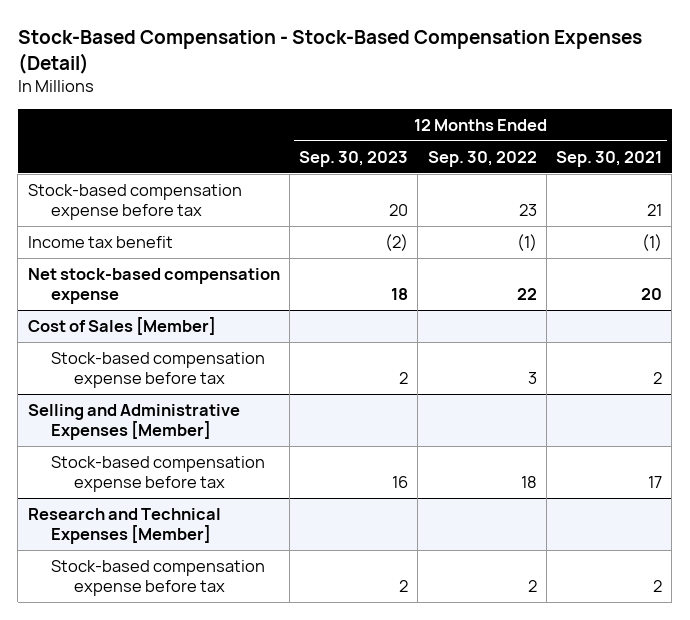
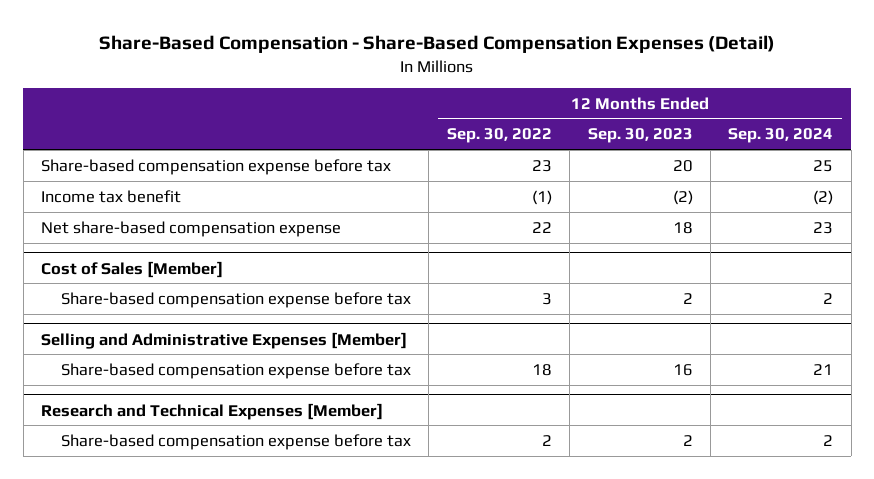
[17,29,642,74] Stock-Based Compensation - Stock-Based Compensation Expenses (Detail) -> [99,35,776,54] Share-Based Compensation - Share-Based Compensation Expenses (Detail)
[555,150,662,167] Sep. 30, 2021 -> none
none -> [728,128,834,144] Sep. 30, 2024
[27,184,242,221] Stock-based compensation expense before tax -> [41,158,392,175] Share-based compensation expense before tax
[27,268,280,305] Net stock-based compensation expense -> [41,220,342,237] Net share-based compensation expense
[50,352,265,389] Stock-based compensation expense before tax -> [61,291,412,308] Share-based compensation expense before tax
[50,456,265,493] Stock-based compensation expense before tax -> [61,362,412,379] Share-based compensation expense before tax
[50,560,265,597] Stock-based compensation expense before tax -> [61,433,412,450] Share-based compensation expense before tax

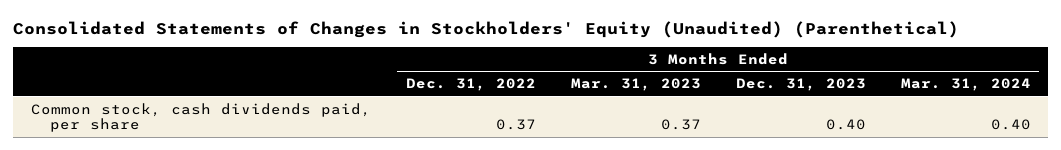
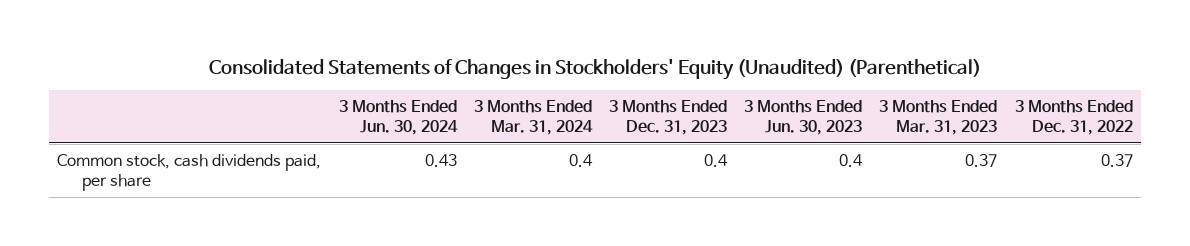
none -> [338,100,458,136] 3 Months Ended Jun. 30, 2024
none -> [744,100,863,136] 3 Months Ended Jun. 30, 2023
[825,119,866,131] 0.40 -> [704,154,729,168] 0.4
[990,119,1031,131] 0.40 -> [568,154,593,168] 0.4

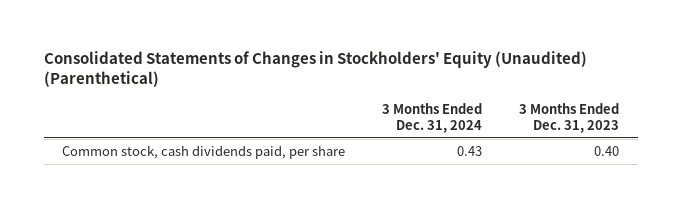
[338,100,458,136] 3 Months Ended Jun. 30, 2024 -> none
[473,100,593,136] 3 Months Ended Mar. 31, 2024 -> none
[744,100,863,136] 3 Months Ended Jun. 30, 2023 -> none
[879,100,998,136] 3 Months Ended Mar. 31, 2023 -> none
[1014,100,1133,136] 3 Months Ended Dec. 31, 2022 -> none
none -> [382,102,483,133] 3 Months Ended Dec. 31, 2024
[704,154,729,168] 0.4 -> [594,146,620,157] 0.40

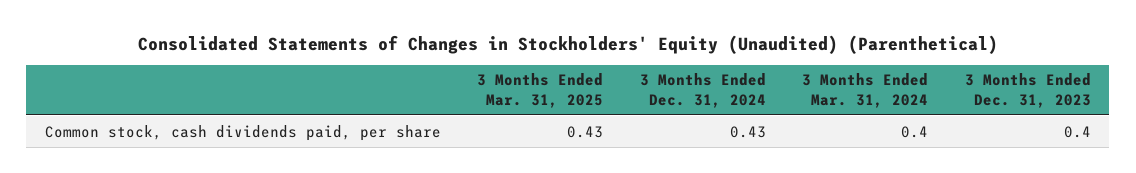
none -> [477,73,604,108] 3 Months Ended Mar. 31, 2025
none -> [802,73,929,108] 3 Months Ended Mar. 31, 2024
[594,146,620,157] 0.40 -> [1063,125,1091,138] 0.4

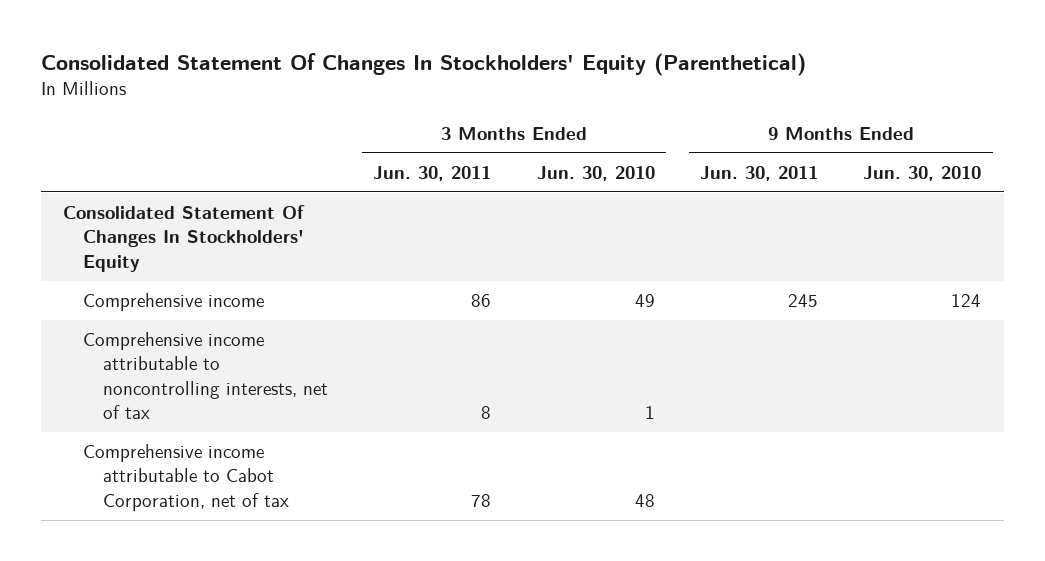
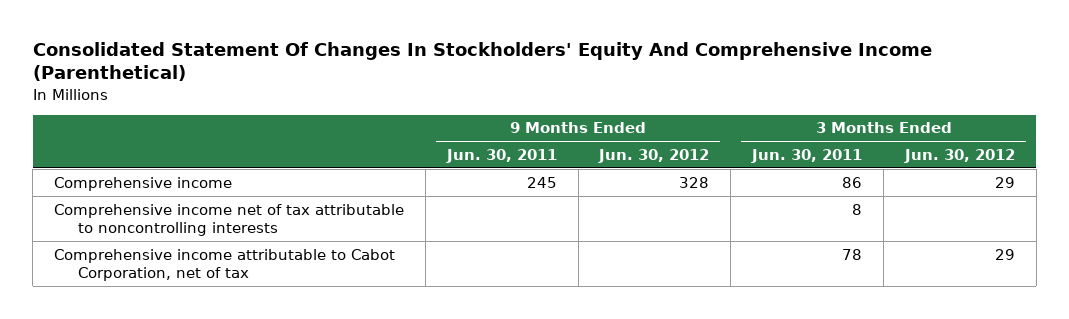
[40,52,806,76] Consolidated Statement Of Changes In Stockholders' Equity (Parenthetical) -> [32,41,932,82] Consolidated Statement Of Changes In Stockholders' Equity And Comprehensive Income (Parenthetical)
[536,165,655,181] Jun. 30, 2010 -> none
[863,165,982,181] Jun. 30, 2010 -> none
none -> [598,148,710,163] Jun. 30, 2012
none -> [903,148,1015,163] Jun. 30, 2012
[63,205,306,272] Consolidated Statement Of Changes In Stockholders' Equity -> none
[83,332,328,420] Comprehensive income attributable to noncontrolling interests, net of tax -> [54,203,405,236] Comprehensive income net of tax attributable to noncontrolling interests

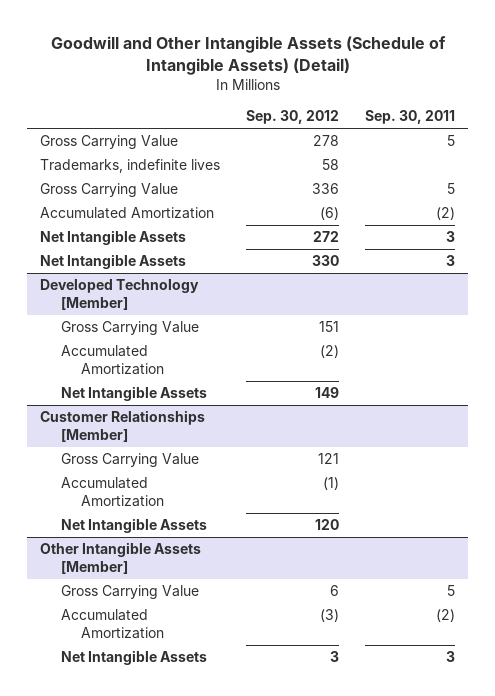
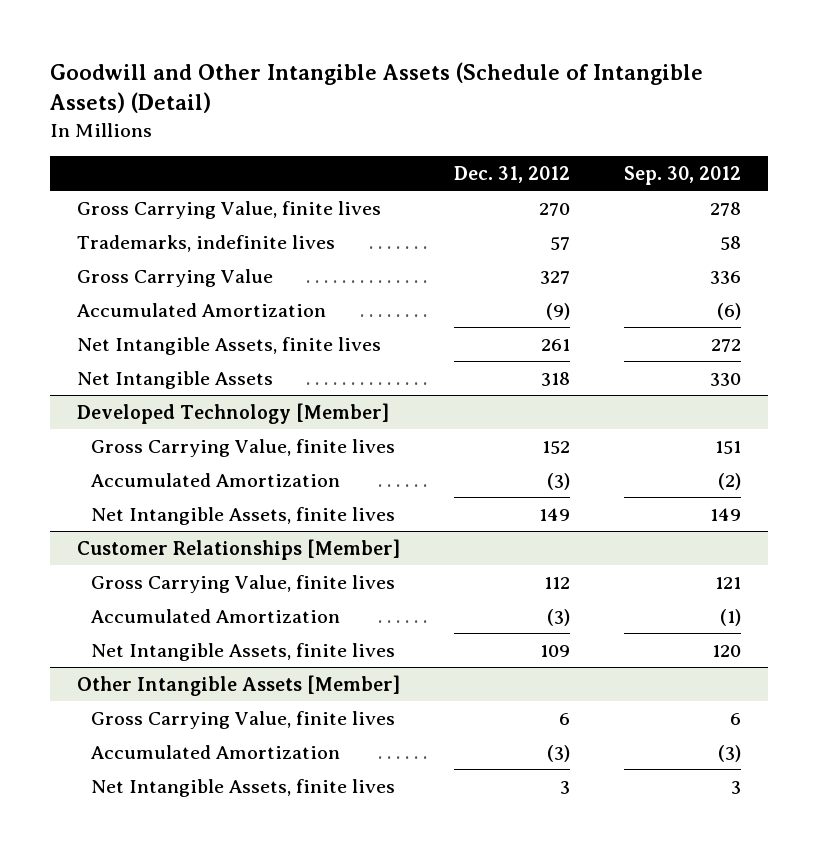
[364,110,455,125] Sep. 30, 2011 -> none
none -> [454,165,571,183] Dec. 31, 2012
[40,135,179,150] Gross Carrying Value -> [77,200,382,219] Gross Carrying Value, finite lives
[40,230,187,246] Net Intangible Assets -> [77,336,382,355] Net Intangible Assets, finite lives
[60,321,199,336] Gross Carrying Value -> [91,438,396,457] Gross Carrying Value, finite lives
[60,386,207,402] Net Intangible Assets -> [91,506,396,525] Net Intangible Assets, finite lives
[60,453,199,468] Gross Carrying Value -> [91,574,396,593] Gross Carrying Value, finite lives
[60,518,207,534] Net Intangible Assets -> [91,642,396,661] Net Intangible Assets, finite lives
[60,585,199,600] Gross Carrying Value -> [91,710,396,729] Gross Carrying Value, finite lives
[60,650,207,666] Net Intangible Assets -> [91,778,396,797] Net Intangible Assets, finite lives

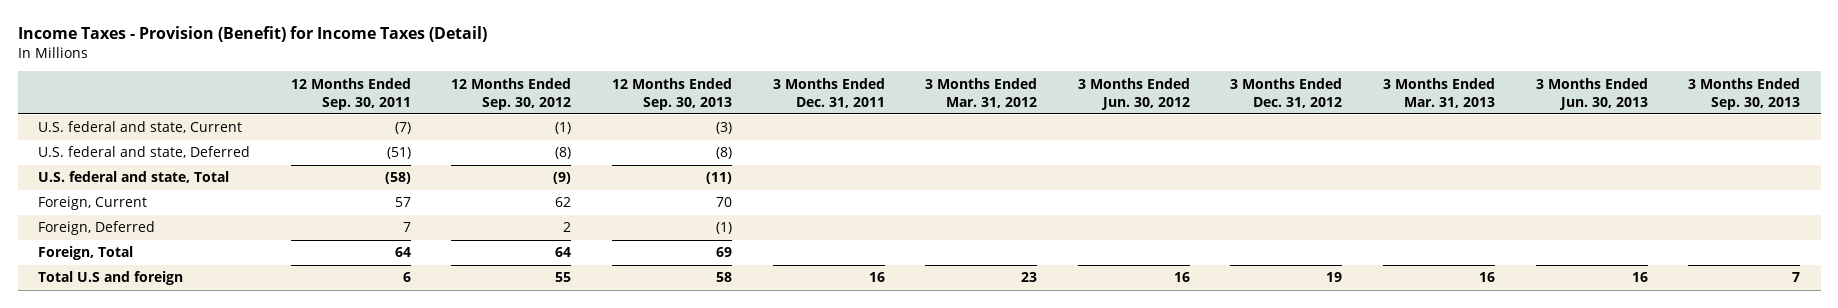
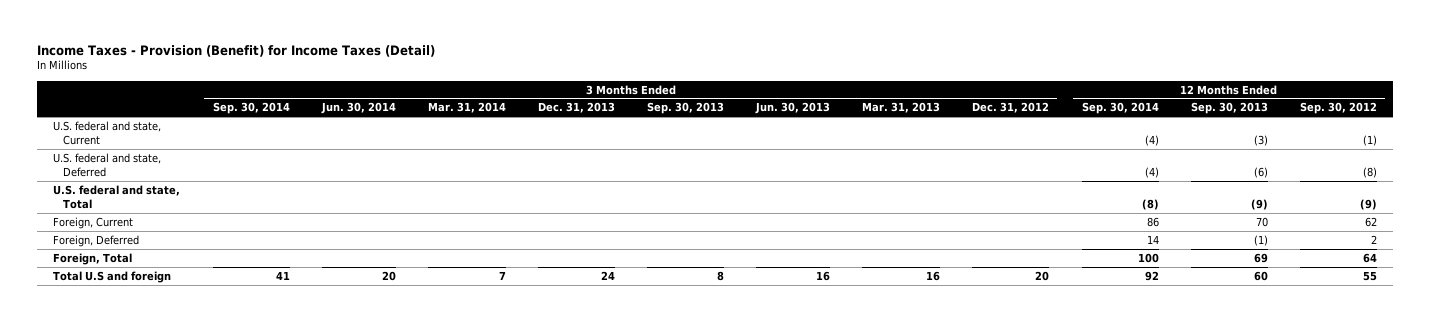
[290,77,411,110] 12 Months Ended Sep. 30, 2011 -> none
[772,77,885,108] 3 Months Ended Dec. 31, 2011 -> none
[925,77,1038,108] 3 Months Ended Mar. 31, 2012 -> none
[1077,77,1190,110] 3 Months Ended Jun. 30, 2012 -> none
none -> [212,102,290,115] Sep. 30, 2014
none -> [320,102,396,115] Jun. 30, 2014
none -> [427,102,506,114] Mar. 31, 2014
none -> [537,102,615,114] Dec. 31, 2013
none -> [1081,102,1159,115] Sep. 30, 2014
[715,147,732,160] (8) -> [1253,166,1268,178] (6)
[705,172,732,185] (11) -> [1250,198,1268,210] (9)
[715,272,732,283] 58 -> [1253,270,1268,281] 60
[1326,272,1343,283] 19 -> [1035,270,1050,281] 20
[1792,272,1801,283] 7 -> [717,270,725,281] 8

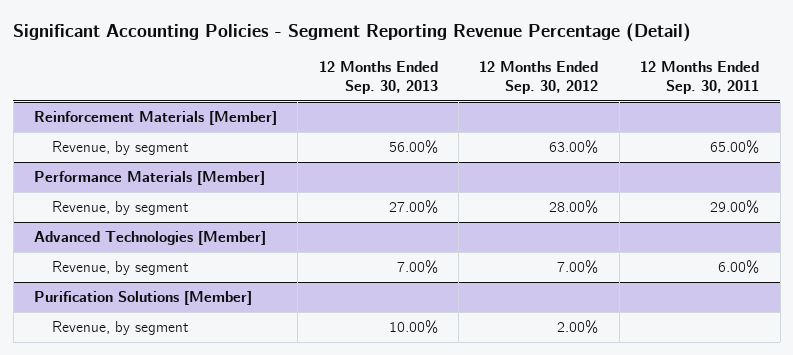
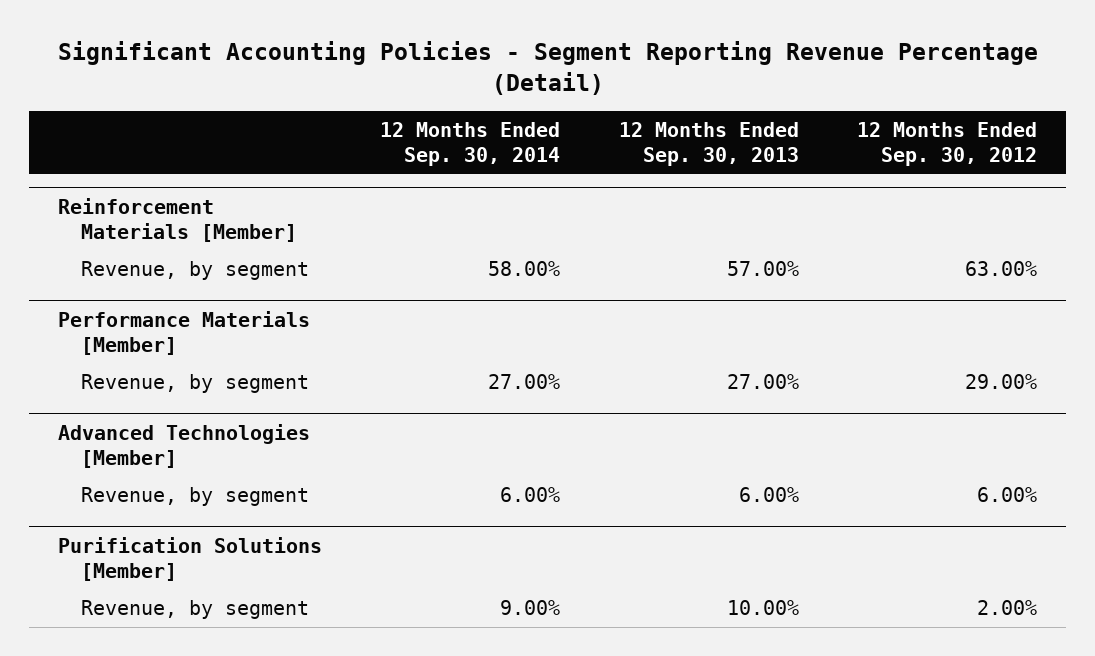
[640,60,760,94] 12 Months Ended Sep. 30, 2011 -> none
none -> [380,121,561,166] 12 Months Ended Sep. 30, 2014
[388,140,438,155] 56.00% -> [726,261,799,277] 57.00%
[549,200,599,215] 28.00% -> [965,374,1038,390] 29.00%
[396,260,438,275] 7.00% -> [738,487,799,503] 6.00%
[557,260,599,275] 7.00% -> [977,487,1038,503] 6.00%

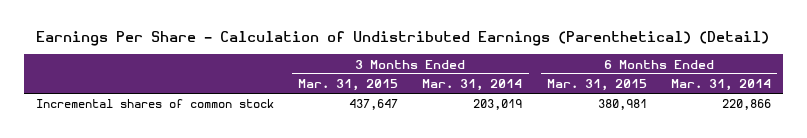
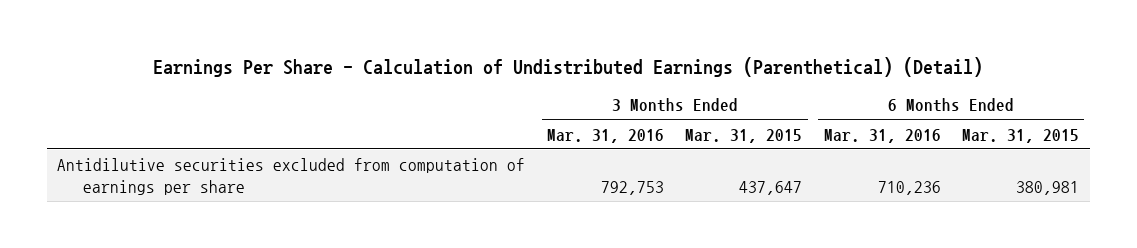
[422,79,523,92] Mar. 31, 2014 -> none
[670,79,771,92] Mar. 31, 2014 -> none
none -> [546,128,664,143] Mar. 31, 2016
none -> [823,128,941,143] Mar. 31, 2016
[36,99,275,109] Incremental shares of common stock -> [57,158,526,195] Antidilutive securities excluded from computation of earnings per share

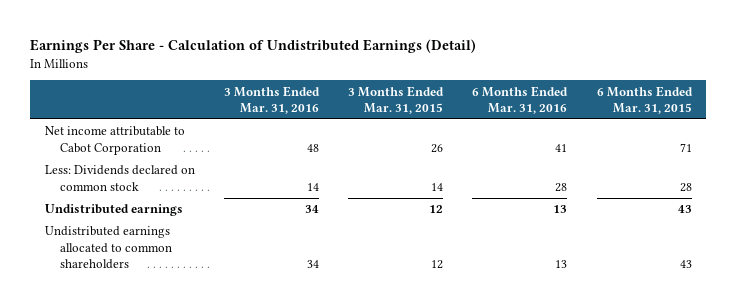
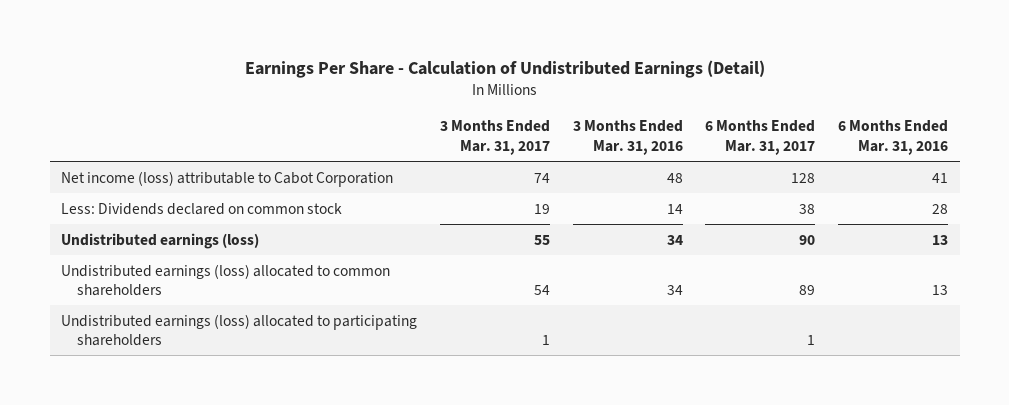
[348,85,445,114] 3 Months Ended Mar. 31, 2015 -> none
[596,85,693,114] 6 Months Ended Mar. 31, 2015 -> none
none -> [439,120,550,155] 3 Months Ended Mar. 31, 2017
none -> [705,120,816,155] 6 Months Ended Mar. 31, 2017
[45,126,186,155] Net income attributable to Cabot Corporation -> [61,170,394,187] Net income (loss) attributable to Cabot Corporation
[45,204,184,217] Undistributed earnings -> [61,232,260,249] Undistributed earnings (loss)
[45,226,172,269] Undistributed earnings allocated to common shareholders -> [61,263,391,296] Undistributed earnings (loss) allocated to common shareholders
none -> [61,313,418,346] Undistributed earnings (loss) allocated to participating shareholders

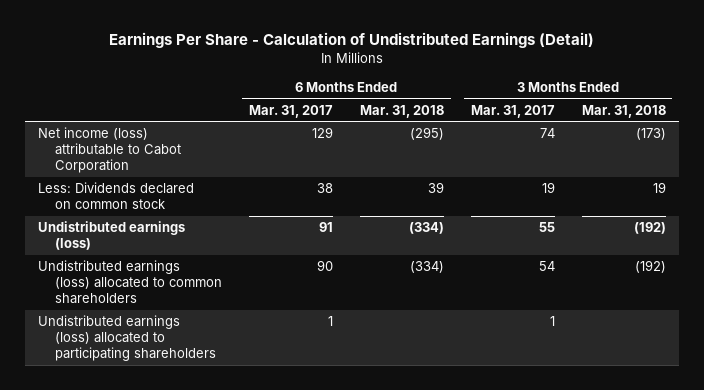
[572,120,683,155] 3 Months Ended Mar. 31, 2016 -> none
[838,120,949,155] 6 Months Ended Mar. 31, 2016 -> none
none -> [359,104,444,118] Mar. 31, 2018
none -> [581,104,666,118] Mar. 31, 2018
[791,172,816,183] 128 -> [311,127,333,139] 129
[799,234,816,245] 90 -> [318,222,333,233] 91
[799,284,816,295] 89 -> [316,260,333,272] 90

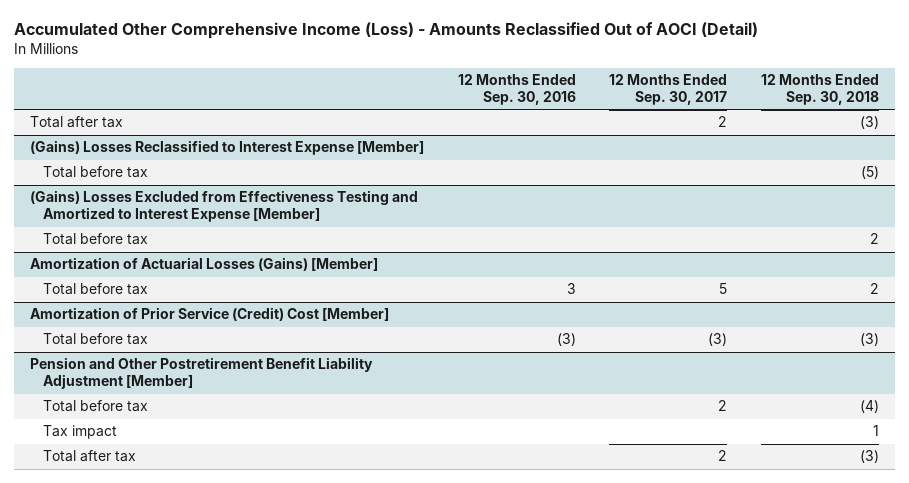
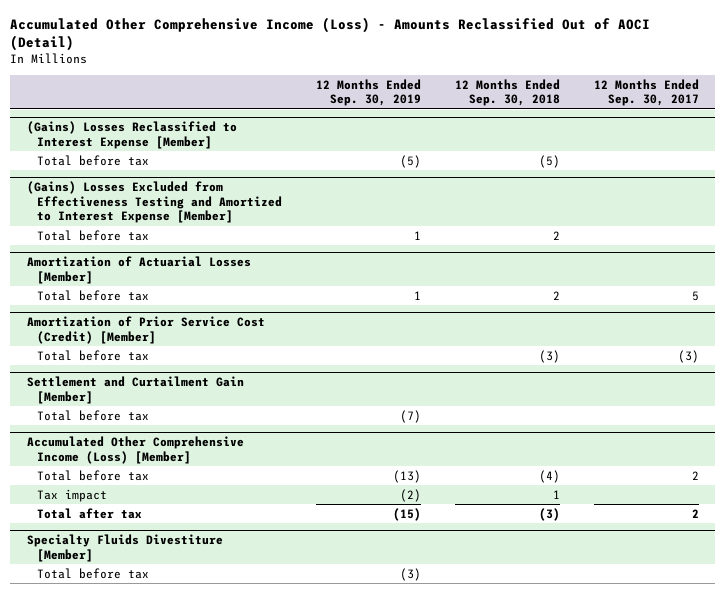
[457,74,576,106] 12 Months Ended Sep. 30, 2016 -> none
none -> [315,78,421,107] 12 Months Ended Sep. 30, 2019
[30,116,124,129] Total after tax -> none
[30,257,379,272] Amortization of Actuarial Losses (Gains) [Member] -> [27,256,252,284] Amortization of Actuarial Losses [Member]
[30,307,390,322] Amortization of Prior Service (Credit) Cost [Member] -> [27,316,266,344] Amortization of Prior Service Cost (Credit) [Member]
none -> [27,376,245,404] Settlement and Curtailment Gain [Member]
none -> [36,409,149,421] Total before tax
[30,357,374,390] Pension and Other Postretirement Benefit Liability Adjustment [Member] -> [27,436,245,464] Accumulated Other Comprehensive Income (Loss) [Member]
none -> [27,534,224,562] Specialty Fluids Divestiture [Member]
none -> [36,567,149,579] Total before tax

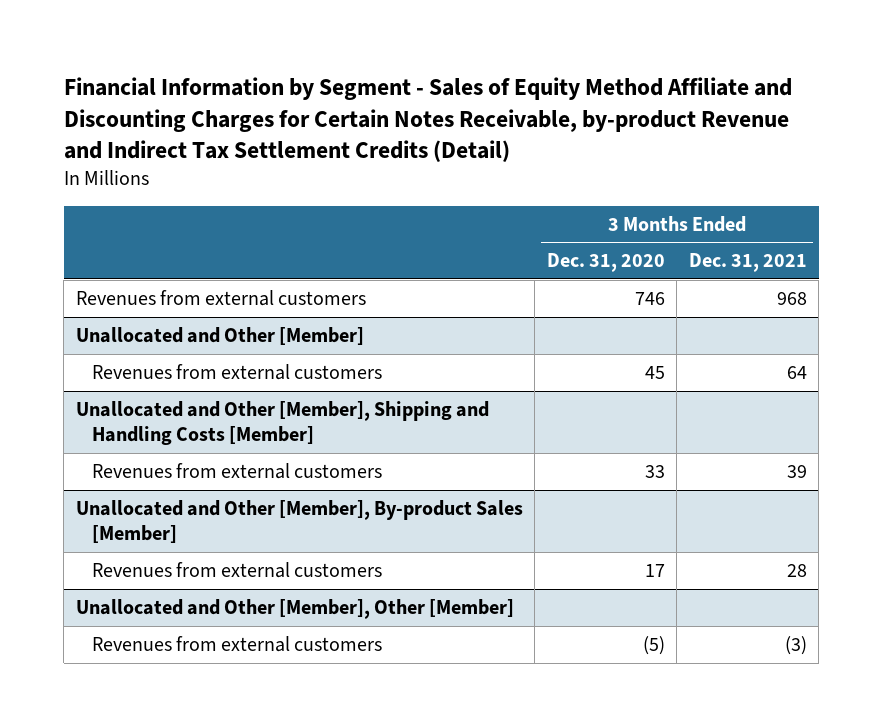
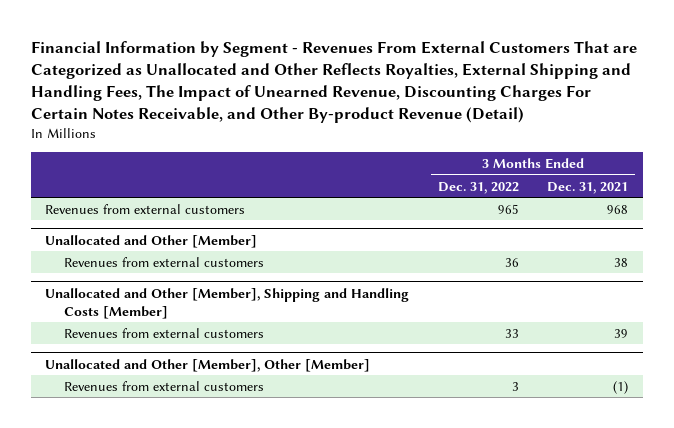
[63,77,792,163] Financial Information by Segment - Sales of Equity Method Affiliate and Discounting Charges for Certain Notes Receivable, by-product Revenue and Indirect Tax Settlement Credits (Detail) -> [31,41,638,124] Financial Information by Segment - Revenues From External Customers That are Categorized as Unallocated and Other Reflects Royalties, External Shipping and Handling Fees, The Impact of Unearned Revenue, Discounting Charges For Certain Notes Receivable, and Other By-product Revenue (Detail)
[546,253,665,273] Dec. 31, 2020 -> none
none -> [437,181,519,194] Dec. 31, 2022
[786,365,807,379] 64 -> [614,257,629,267] 38
[75,499,523,544] Unallocated and Other [Member], By-product Sales [Member] -> none
[92,561,383,578] Revenues from external customers -> none
[784,635,807,655] (3) -> [613,380,629,394] (1)

